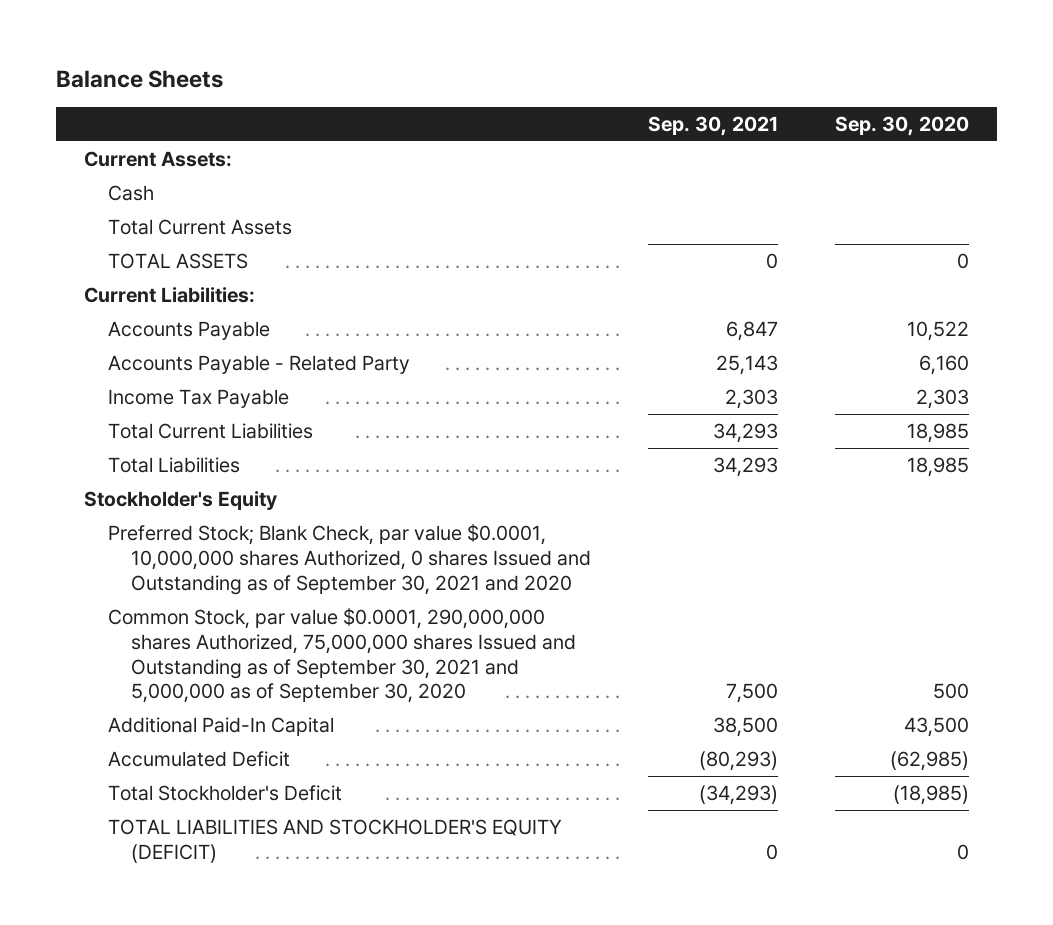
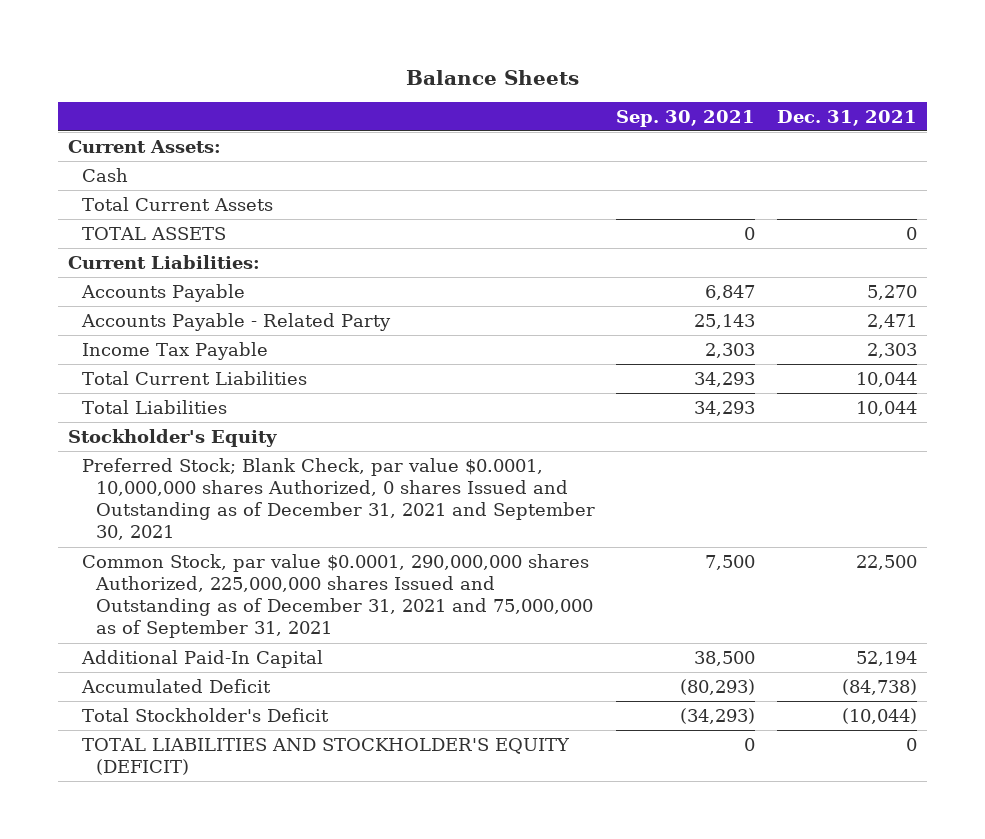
[835,115,970,136] Sep. 30, 2020 -> none
none -> [776,109,917,126] Dec. 31, 2021
[107,524,592,595] Preferred Stock; Blank Check, par value $0.0001, 10,000,000 shares Authorized, 0 shares Issued and Outstanding as of September 30, 2021 and 2020 -> [82,457,595,541] Preferred Stock; Blank Check, par value $0.0001, 10,000,000 shares Authorized, 0 shares Issued and Outstanding as of December 31, 2021 and September 30, 2021
[107,608,577,704] Common Stock, par value $0.0001, 290,000,000 shares Authorized, 75,000,000 shares Issued and Outstanding as of September 30, 2021 and 5,000,000 as of September 30, 2020 -> [82,553,593,639] Common Stock, par value $0.0001, 290,000,000 shares Authorized, 225,000,000 shares Issued and Outstanding as of December 31, 2021 and 75,000,000 as of September 31, 2021

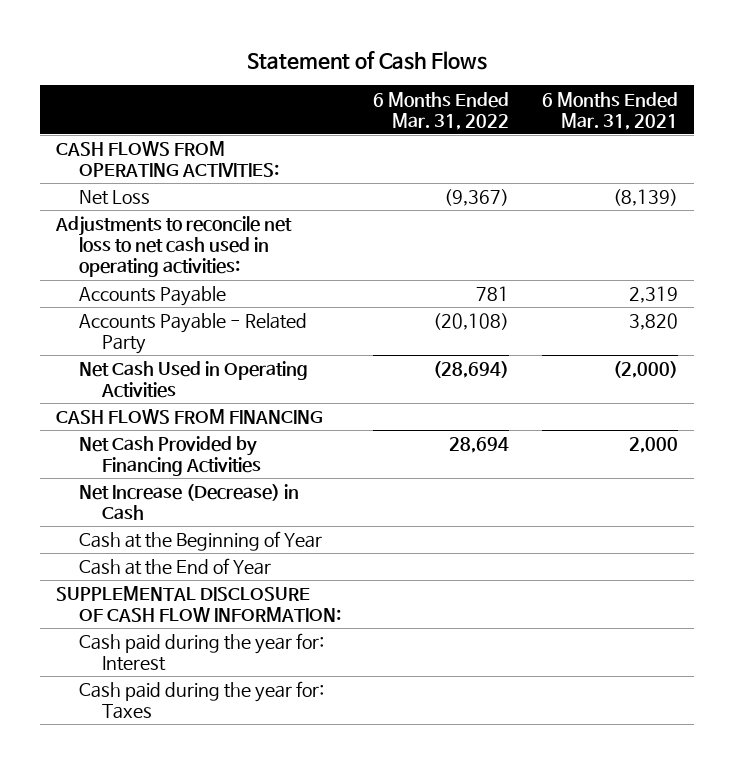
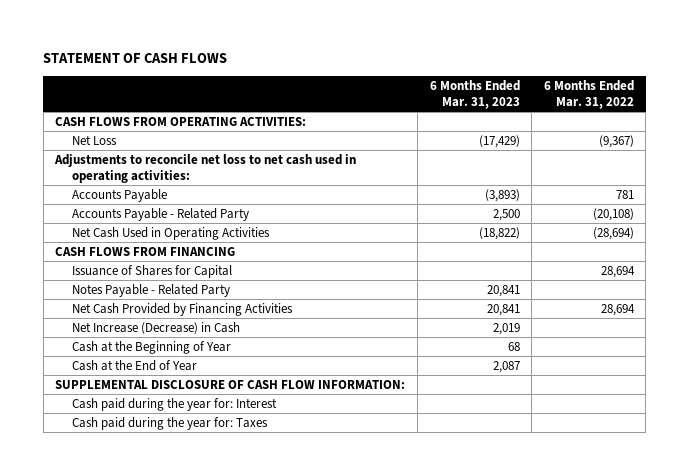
[246,50,487,70] Statement of Cash Flows -> [43,53,228,64] STATEMENT OF CASH FLOWS
[541,91,678,130] 6 Months Ended Mar. 31, 2021 -> none
none -> [429,79,520,109] 6 Months Ended Mar. 31, 2023
none -> [71,264,232,278] Issuance of Shares for Capital
none -> [71,283,230,297] Notes Payable - Related Party

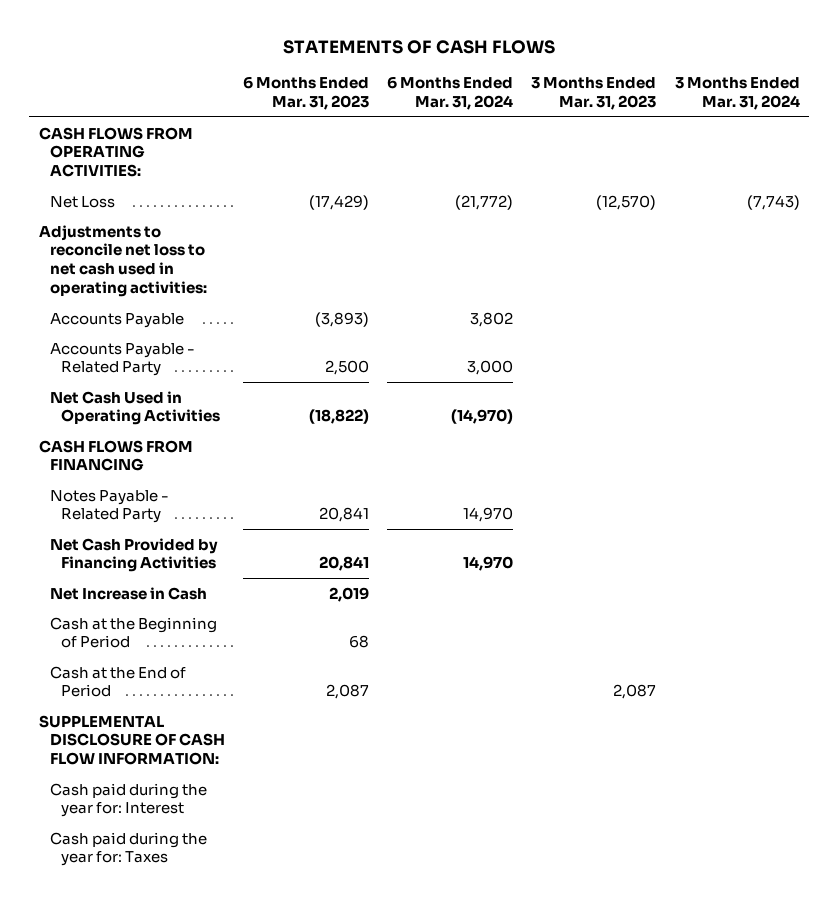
[43,53,228,64] STATEMENT OF CASH FLOWS -> [283,39,556,54] STATEMENTS OF CASH FLOWS
[543,79,634,109] 6 Months Ended Mar. 31, 2022 -> none
none -> [387,76,514,110] 6 Months Ended Mar. 31, 2024
none -> [531,77,657,110] 3 Months Ended Mar. 31, 2023
none -> [674,77,800,110] 3 Months Ended Mar. 31, 2024
[71,264,232,278] Issuance of Shares for Capital -> none
[71,321,240,334] Net Increase (Decrease) in Cash -> [49,586,207,600] Net Increase in Cash
[71,340,231,354] Cash at the Beginning of Year -> [49,616,217,649] Cash at the Beginning of Period
[71,359,197,371] Cash at the End of Year -> [49,665,186,698] Cash at the End of Period

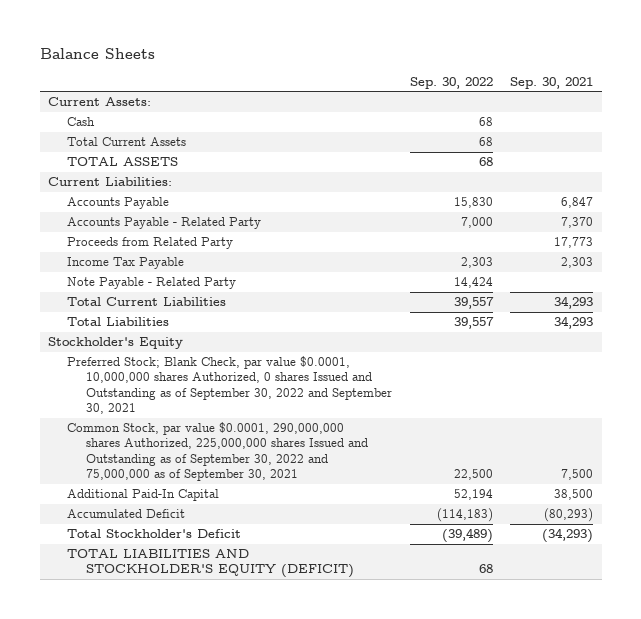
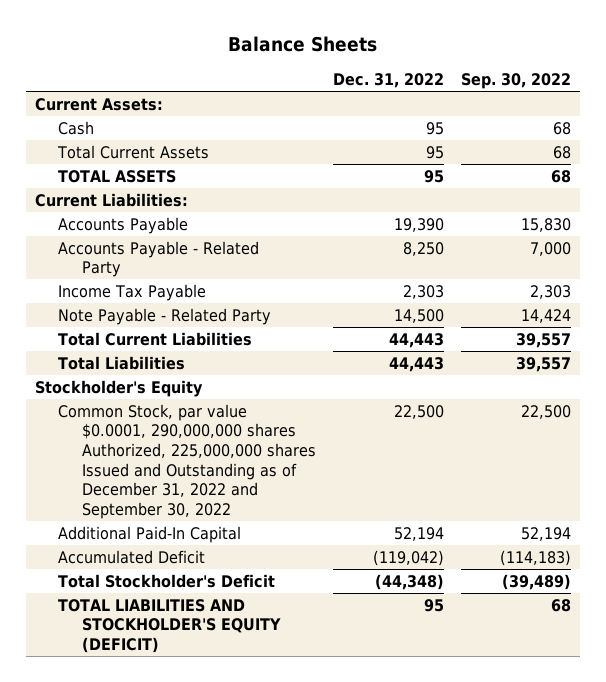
[510,76,594,89] Sep. 30, 2021 -> none
none -> [333,73,445,89] Dec. 31, 2022
[67,237,234,250] Proceeds from Related Party -> none
[67,356,393,415] Preferred Stock; Blank Check, par value $0.0001, 10,000,000 shares Authorized, 0 shares Issued and Outstanding as of September 30, 2022 and September 30, 2021 -> none
[67,422,369,482] Common Stock, par value $0.0001, 290,000,000 shares Authorized, 225,000,000 shares Issued and Outstanding as of September 30, 2022 and 75,000,000 as of September 30, 2021 -> [58,403,316,519] Common Stock, par value $0.0001, 290,000,000 shares Authorized, 225,000,000 shares Issued and Outstanding as of December 31, 2022 and September 30, 2022

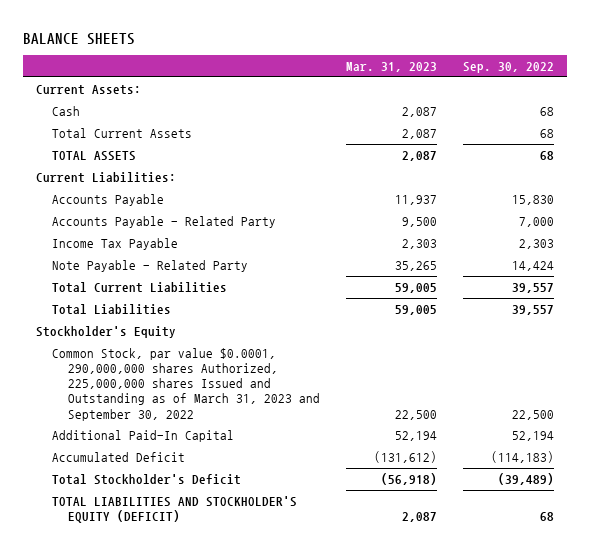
[228,36,378,53] Balance Sheets -> [23,32,136,45] BALANCE SHEETS
[333,73,445,89] Dec. 31, 2022 -> none
none -> [345,62,437,73] Mar. 31, 2023
[58,403,316,519] Common Stock, par value $0.0001, 290,000,000 shares Authorized, 225,000,000 shares Issued and Outstanding as of December 31, 2022 and September 30, 2022 -> [52,347,321,421] Common Stock, par value $0.0001, 290,000,000 shares Authorized, 225,000,000 shares Issued and Outstanding as of March 31, 2023 and September 30, 2022

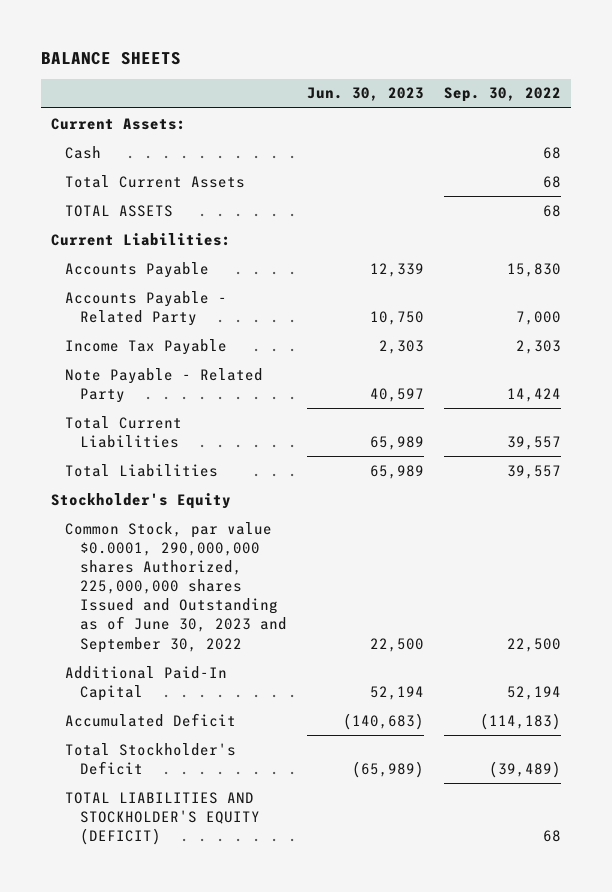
[345,62,437,73] Mar. 31, 2023 -> none
none -> [306,87,424,102] Jun. 30, 2023
[52,347,321,421] Common Stock, par value $0.0001, 290,000,000 shares Authorized, 225,000,000 shares Issued and Outstanding as of March 31, 2023 and September 30, 2022 -> [65,521,287,653] Common Stock, par value $0.0001, 290,000,000 shares Authorized, 225,000,000 shares Issued and Outstanding as of June 30, 2023 and September 30, 2022

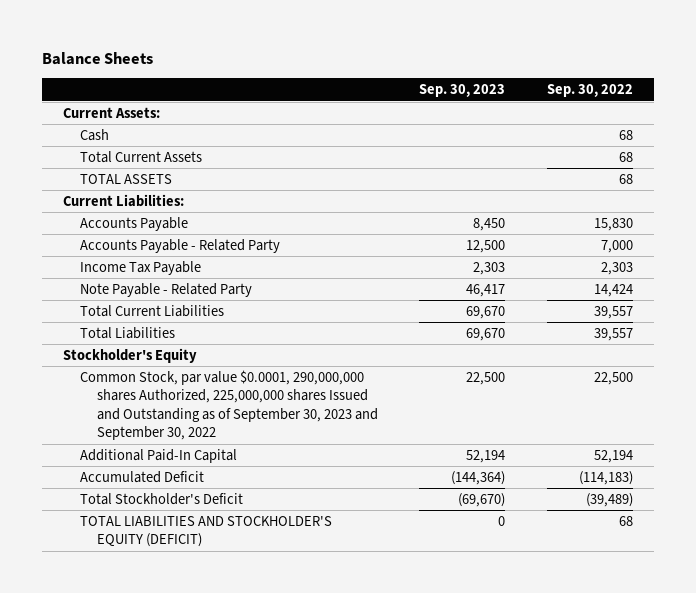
[40,51,181,65] BALANCE SHEETS -> [42,52,154,66] Balance Sheets
[306,87,424,102] Jun. 30, 2023 -> none
none -> [419,84,506,98] Sep. 30, 2023
[65,521,287,653] Common Stock, par value $0.0001, 290,000,000 shares Authorized, 225,000,000 shares Issued and Outstanding as of June 30, 2023 and September 30, 2022 -> [79,369,378,441] Common Stock, par value $0.0001, 290,000,000 shares Authorized, 225,000,000 shares Issued and Outstanding as of September 30, 2023 and September 30, 2022

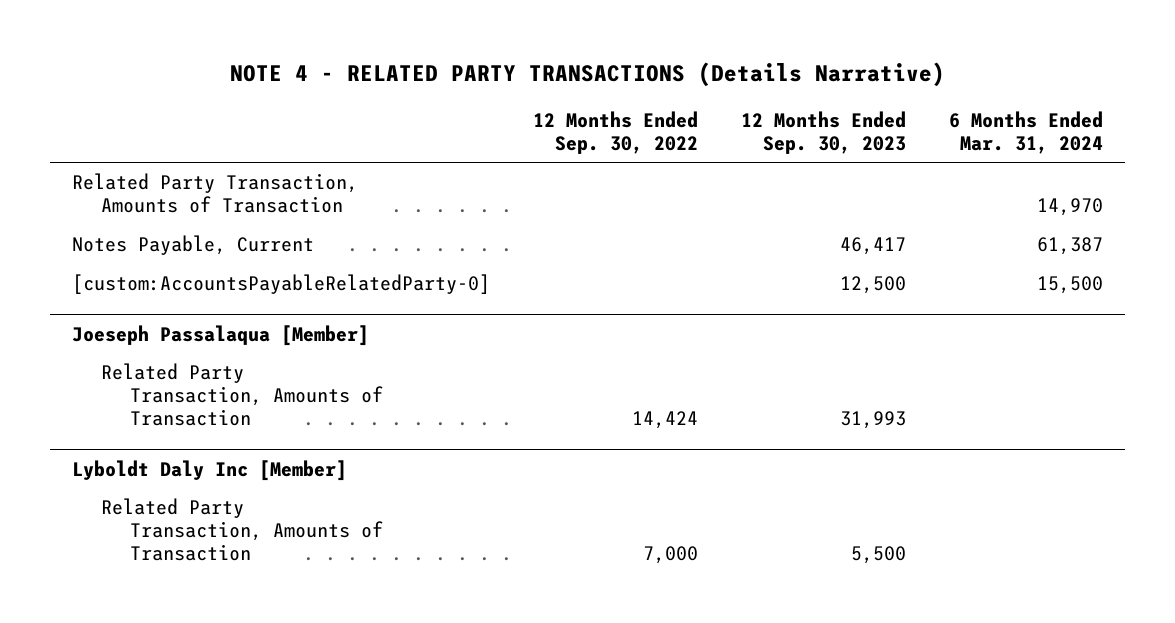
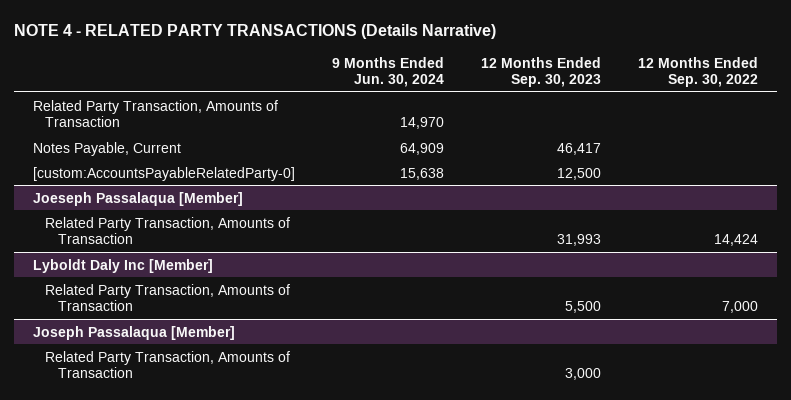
[949,110,1104,154] 6 Months Ended Mar. 31, 2024 -> none
none -> [331,56,444,87] 9 Months Ended Jun. 30, 2024
none -> [32,325,235,340] Joseph Passalaqua [Member]
none -> [45,350,291,378] Related Party Transaction, Amounts of Transaction

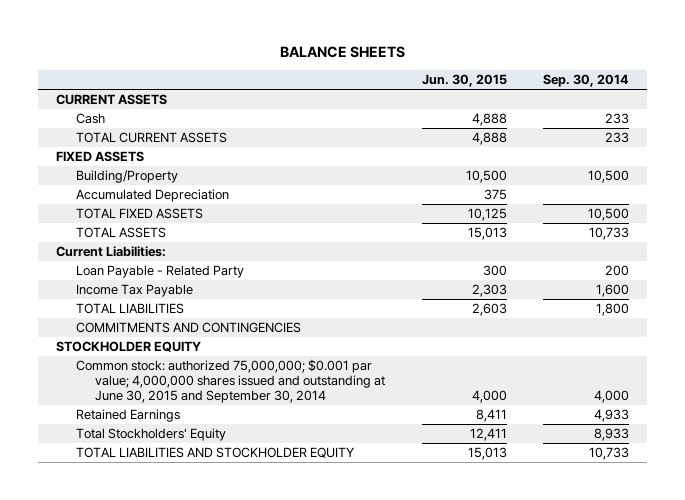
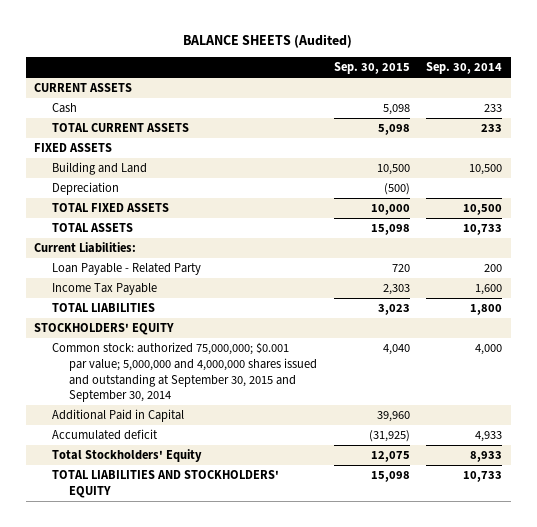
[279,46,405,59] BALANCE SHEETS -> [183,34,353,49] BALANCE SHEETS (Audited)
[421,74,507,88] Jun. 30, 2015 -> none
none -> [333,62,410,75] Sep. 30, 2015
[75,170,178,184] Building/Property -> [51,161,147,175] Building and Land
[75,189,229,203] Accumulated Depreciation -> [51,181,119,195] Depreciation
[75,322,301,334] COMMITMENTS AND CONTINGENCIES -> none
[55,341,201,353] STOCKHOLDER EQUITY -> [34,322,175,335] STOCKHOLDERS' EQUITY
[75,359,386,404] Common stock: authorized 75,000,000; $0.001 par value; 4,000,000 shares issued and outstanding at June 30, 2015 and September 30, 2014 -> [51,341,318,403] Common stock: authorized 75,000,000; $0.001 par value; 5,000,000 and 4,000,000 shares issued and outstanding at September 30, 2015 and September 30, 2014
none -> [51,408,184,422] Additional Paid in Capital
[75,409,180,423] Retained Earnings -> [51,428,158,440] Accumulated deficit
[75,447,355,459] TOTAL LIABILITIES AND STOCKHOLDER EQUITY -> [51,469,279,498] TOTAL LIABILITIES AND STOCKHOLDERS' EQUITY

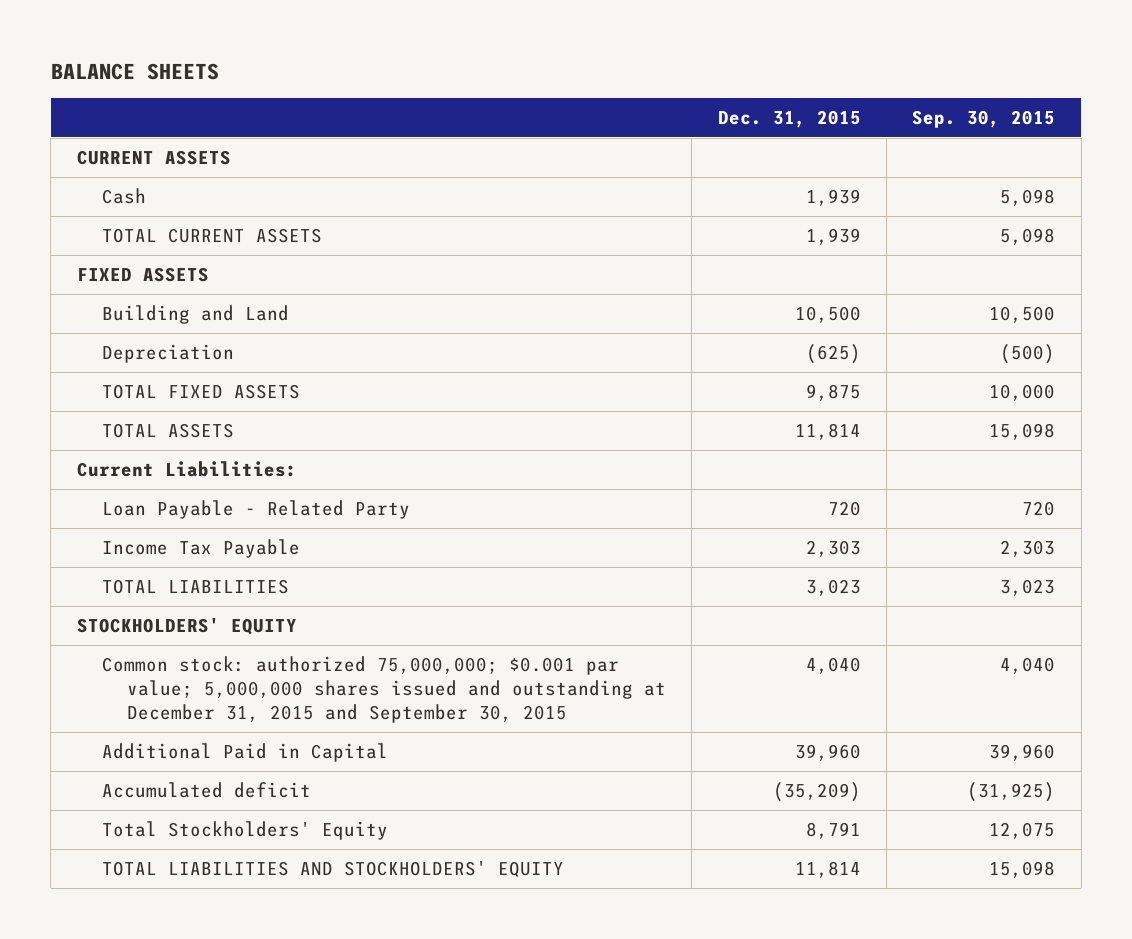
[183,34,353,49] BALANCE SHEETS (Audited) -> [50,63,219,81] BALANCE SHEETS
[426,62,503,75] Sep. 30, 2014 -> none
none -> [717,109,861,128] Dec. 31, 2015
[51,341,318,403] Common stock: authorized 75,000,000; $0.001 par value; 5,000,000 and 4,000,000 shares issued and outstanding at September 30, 2015 and September 30, 2014 -> [101,655,667,723] Common stock: authorized 75,000,000; $0.001 par value; 5,000,000 shares issued and outstanding at December 31, 2015 and September 30, 2015

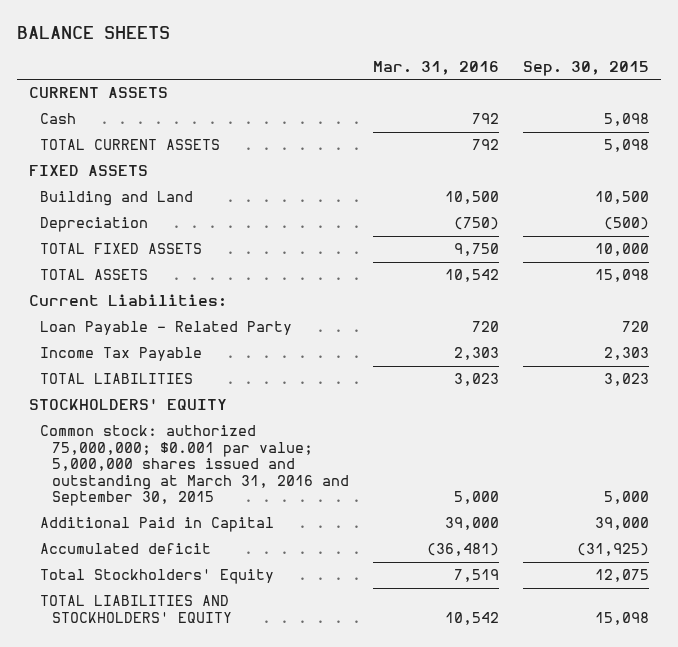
[717,109,861,128] Dec. 31, 2015 -> none
none -> [372,60,499,75] Mar. 31, 2016
[101,655,667,723] Common stock: authorized 75,000,000; $0.001 par value; 5,000,000 shares issued and outstanding at December 31, 2015 and September 30, 2015 -> [40,425,349,507] Common stock: authorized 75,000,000; $0.001 par value; 5,000,000 shares issued and outstanding at March 31, 2016 and September 30, 2015
[1000,656,1056,674] 4,040 -> [603,491,649,505] 5,000
[989,743,1056,761] 39,960 -> [594,517,649,531] 39,000

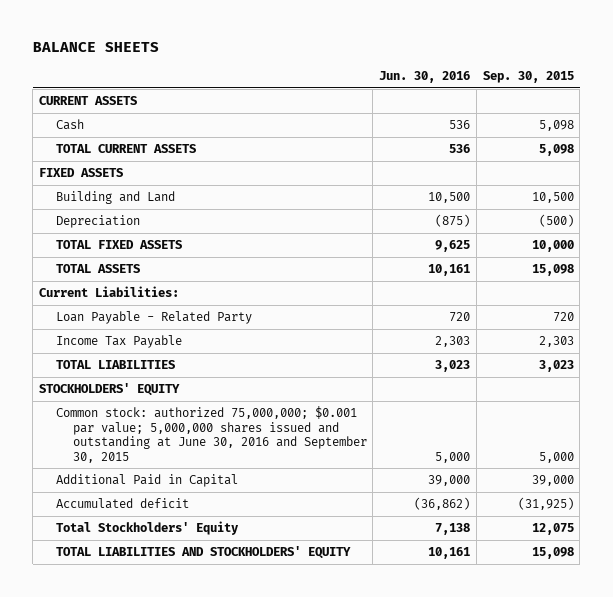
[372,60,499,75] Mar. 31, 2016 -> none
none -> [379,71,471,84] Jun. 30, 2016
[40,425,349,507] Common stock: authorized 75,000,000; $0.001 par value; 5,000,000 shares issued and outstanding at March 31, 2016 and September 30, 2015 -> [55,406,367,463] Common stock: authorized 75,000,000; $0.001 par value; 5,000,000 shares issued and outstanding at June 30, 2016 and September 30, 2015

